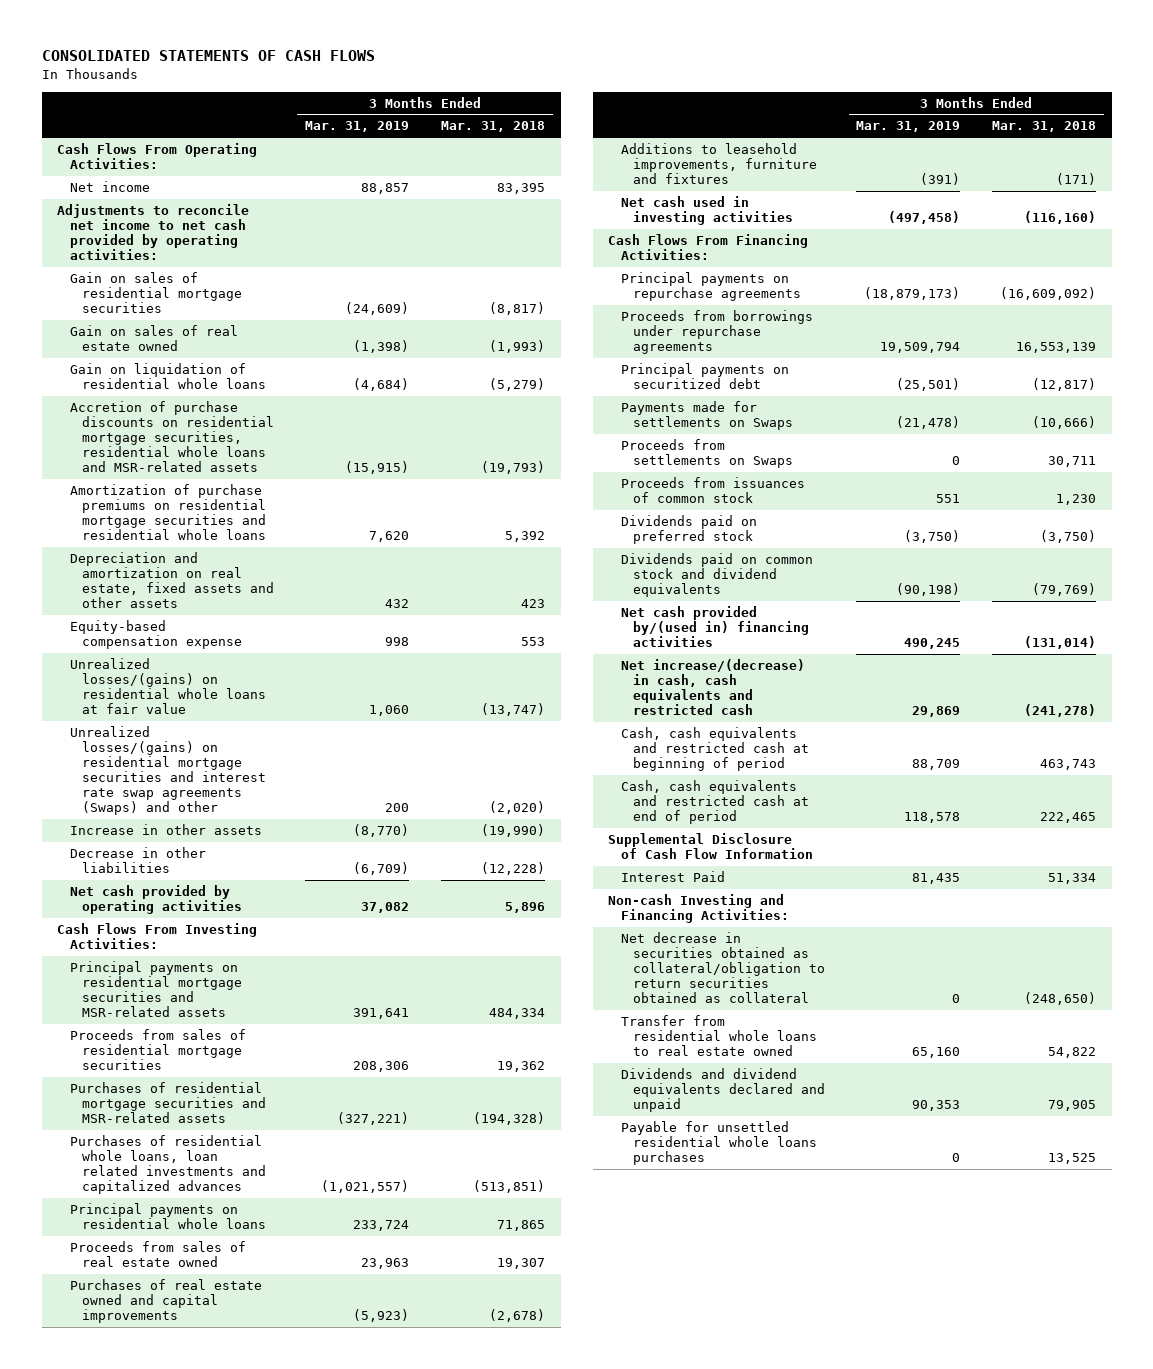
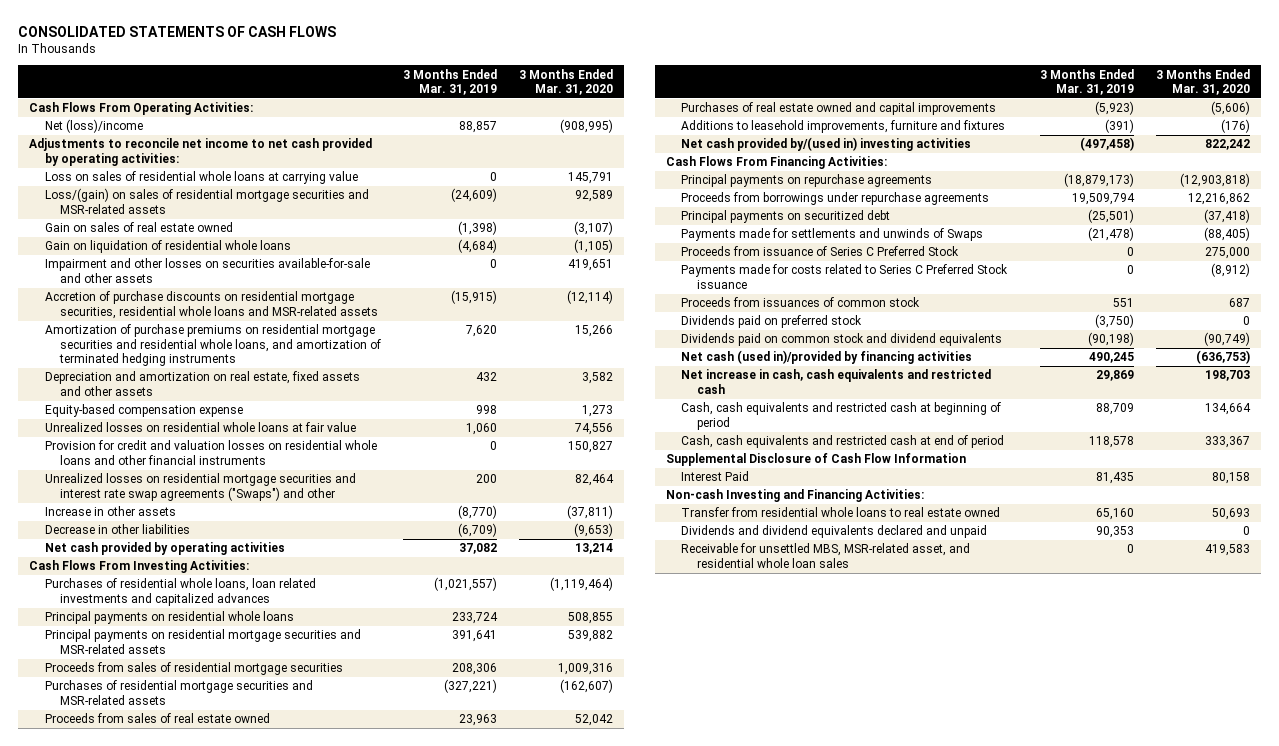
[440,121,545,133] Mar. 31, 2018 -> none
none -> [519,68,614,96] 3 Months Ended Mar. 31, 2020
[69,181,150,193] Net income -> [44,119,143,134] Net (loss)/income
none -> [44,171,358,185] Loss on sales of residential whole loans at carrying value
[69,272,242,314] Gain on sales of residential mortgage securities -> [44,188,369,214] Loss/(gain) on sales of residential mortgage securities and MSR-related assets
none -> [44,258,370,283] Impairment and other losses on securities available-for-sale and other assets
[69,484,266,541] Amortization of purchase premiums on residential mortgage securities and residential whole loans -> [44,324,382,366] Amortization of purchase premiums on residential mortgage securities and residential whole loans, and amortization of terminated hedging instruments
[69,658,266,715] Unrealized losses/(gains) on residential whole loans at fair value -> [44,422,356,433] Unrealized losses on residential whole loans at fair value
none -> [44,440,377,465] Provision for credit and valuation losses on residential whole loans and other financial instruments
[69,726,266,815] Unrealized losses/(gains) on residential mortgage securities and interest rate swap agreements (Swaps) and other -> [44,473,356,501] Unrealized losses on residential mortgage securities and interest rate swap agreements ("Swaps") and other
[69,1135,266,1195] Purchases of residential whole loans, loan related investments and capitalized advances -> [44,578,316,606] Purchases of residential whole loans, loan related investments and capitalized advances
[69,1203,266,1230] Principal payments on residential whole loans -> [44,611,294,625] Principal payments on residential whole loans
[620,196,793,226] Net cash used in investing activities -> [681,137,972,152] Net cash provided by/(used in) investing activities
[620,439,793,469] Proceeds from settlements on Swaps -> none
[620,401,793,431] Payments made for settlements on Swaps -> [681,228,984,242] Payments made for settlements and unwinds of Swaps
none -> [681,246,960,257] Proceeds from issuance of Series C Preferred Stock
none -> [681,264,1009,289] Payments made for costs related to Series C Preferred Stock issuance
[620,606,809,648] Net cash provided by/(used in) financing activities -> [681,350,973,365] Net cash (used in)/provided by financing activities
[620,659,805,716] Net increase/(decrease) in cash, cash equivalents and restricted cash -> [681,369,992,394] Net increase in cash, cash equivalents and restricted cash
[620,932,825,1003] Net decrease in securities obtained as collateral/obligation to return securities obtained as collateral -> none
[620,1121,817,1166] Payable for unsettled residential whole loans purchases -> [681,543,971,568] Receivable for unsettled MBS, MSR-related asset, and residential whole loan sales

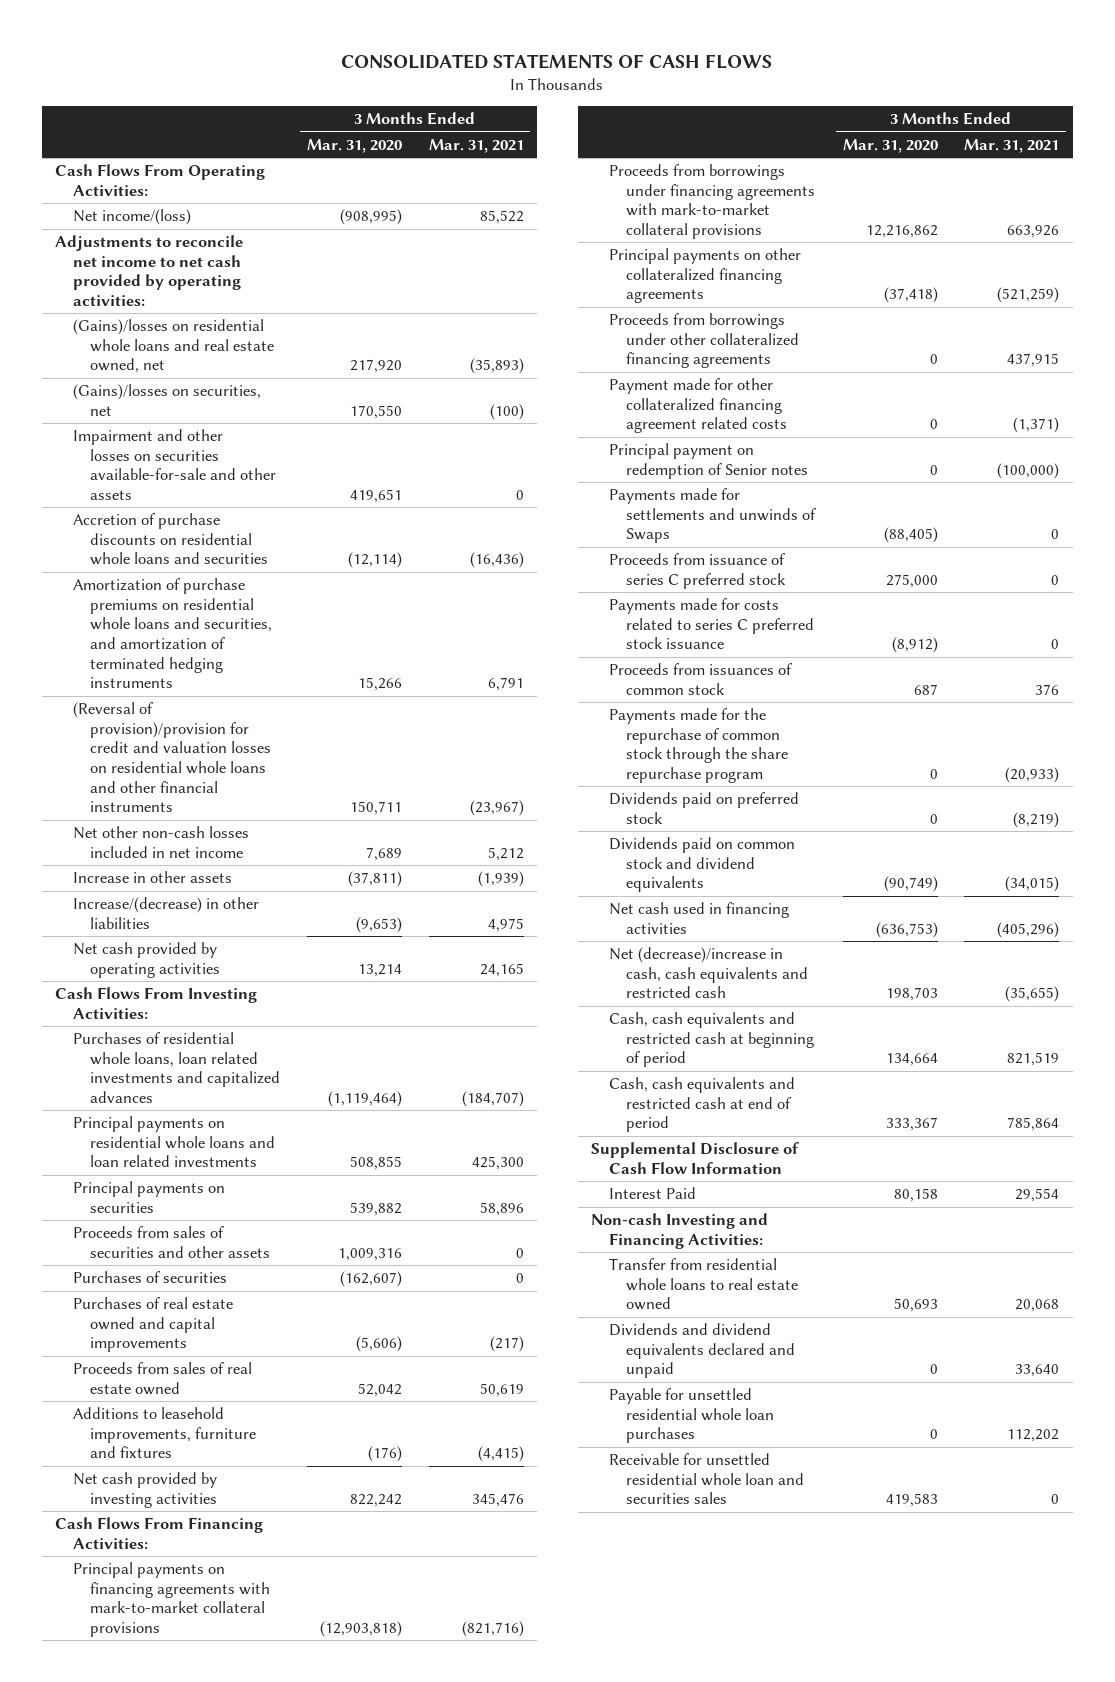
[403,68,498,96] 3 Months Ended Mar. 31, 2019 -> none
none -> [428,138,524,153] Mar. 31, 2021
[44,119,143,134] Net (loss)/income -> [72,209,191,226] Net income/(loss)
[44,171,358,185] Loss on sales of residential whole loans at carrying value -> none
[44,222,233,233] Gain on sales of real estate owned -> none
[44,240,291,254] Gain on liquidation of residential whole loans -> none
none -> [72,319,275,374] (Gains)/losses on residential whole loans and real estate owned, net
[44,188,369,214] Loss/(gain) on sales of residential mortgage securities and MSR-related assets -> [72,384,261,416] (Gains)/losses on securities, net
[575,190,614,203] 92,589 -> [349,404,402,419] 170,550
[44,371,360,396] Depreciation and amortization on real estate, fixed assets and other assets -> none
[44,404,243,418] Equity-based compensation expense -> none
[44,422,356,433] Unrealized losses on residential whole loans at fair value -> none
[44,473,356,501] Unrealized losses on residential mortgage securities and interest rate swap agreements ("Swaps") and other -> none
[44,291,379,319] Accretion of purchase discounts on residential mortgage securities, residential whole loans and MSR-related assets -> [72,513,269,566] Accretion of purchase discounts on residential whole loans and securities
[44,324,382,366] Amortization of purchase premiums on residential mortgage securities and residential whole loans, and amortization of terminated hedging instruments -> [72,578,273,689] Amortization of purchase premiums on residential whole loans and securities, and amortization of terminated hedging instruments
[44,440,377,465] Provision for credit and valuation losses on residential whole loans and other financial instruments -> [72,702,272,813] (Reversal of provision)/provision for credit and valuation losses on residential whole loans and other financial instruments
[568,441,614,454] 150,827 -> [349,801,402,816] 150,711
none -> [72,826,249,858] Net other non-cash losses included in net income
[44,524,190,535] Decrease in other liabilities -> [72,897,259,929] Increase/(decrease) in other liabilities
[44,611,294,625] Principal payments on residential whole loans -> [72,1116,276,1168] Principal payments on residential whole loans and loan related investments
[44,629,361,654] Principal payments on residential mortgage securities and MSR-related assets -> [72,1181,225,1213] Principal payments on securities
[44,662,343,676] Proceeds from sales of residential mortgage securities -> [72,1226,271,1258] Proceeds from sales of securities and other assets
[44,680,313,705] Purchases of residential mortgage securities and MSR-related assets -> [72,1271,227,1284] Purchases of securities
[44,713,270,724] Proceeds from sales of real estate owned -> [72,1362,252,1395] Proceeds from sales of real estate owned
[681,137,972,152] Net cash provided by/(used in) investing activities -> [72,1472,218,1508] Net cash provided by investing activities
[681,174,933,188] Principal payments on repurchase agreements -> [72,1562,271,1638] Principal payments on financing agreements with mark-to-market collateral provisions
[681,192,990,206] Proceeds from borrowings under repurchase agreements -> [608,164,816,240] Proceeds from borrowings under financing agreements with mark-to-market collateral provisions
[681,210,891,224] Principal payments on securitized debt -> [608,248,801,304] Principal payments on other collateralized financing agreements
none -> [608,313,800,369] Proceeds from borrowings under other collateralized financing agreements
none -> [608,378,788,434] Payment made for other collateralized financing agreement related costs
none -> [608,443,809,479] Principal payment on redemption of Senior notes
[681,246,960,257] Proceeds from issuance of Series C Preferred Stock -> [608,553,787,589] Proceeds from issuance of series C preferred stock
[681,264,1009,289] Payments made for costs related to Series C Preferred Stock issuance -> [608,598,815,650] Payments made for costs related to series C preferred stock issuance
none -> [608,708,789,784] Payments made for the repurchase of common stock through the share repurchase program
[681,350,973,365] Net cash (used in)/provided by financing activities -> [608,902,789,934] Net cash used in financing activities
[681,369,992,394] Net increase in cash, cash equivalents and restricted cash -> [608,947,809,999] Net (decrease)/increase in cash, cash equivalents and restricted cash
[681,543,971,568] Receivable for unsettled MBS, MSR-related asset, and residential whole loan sales -> [608,1388,775,1444] Payable for unsettled residential whole loan purchases
[1204,544,1250,557] 419,583 -> [929,1429,938,1440] 0
none -> [608,1453,805,1505] Receivable for unsettled residential whole loan and securities sales

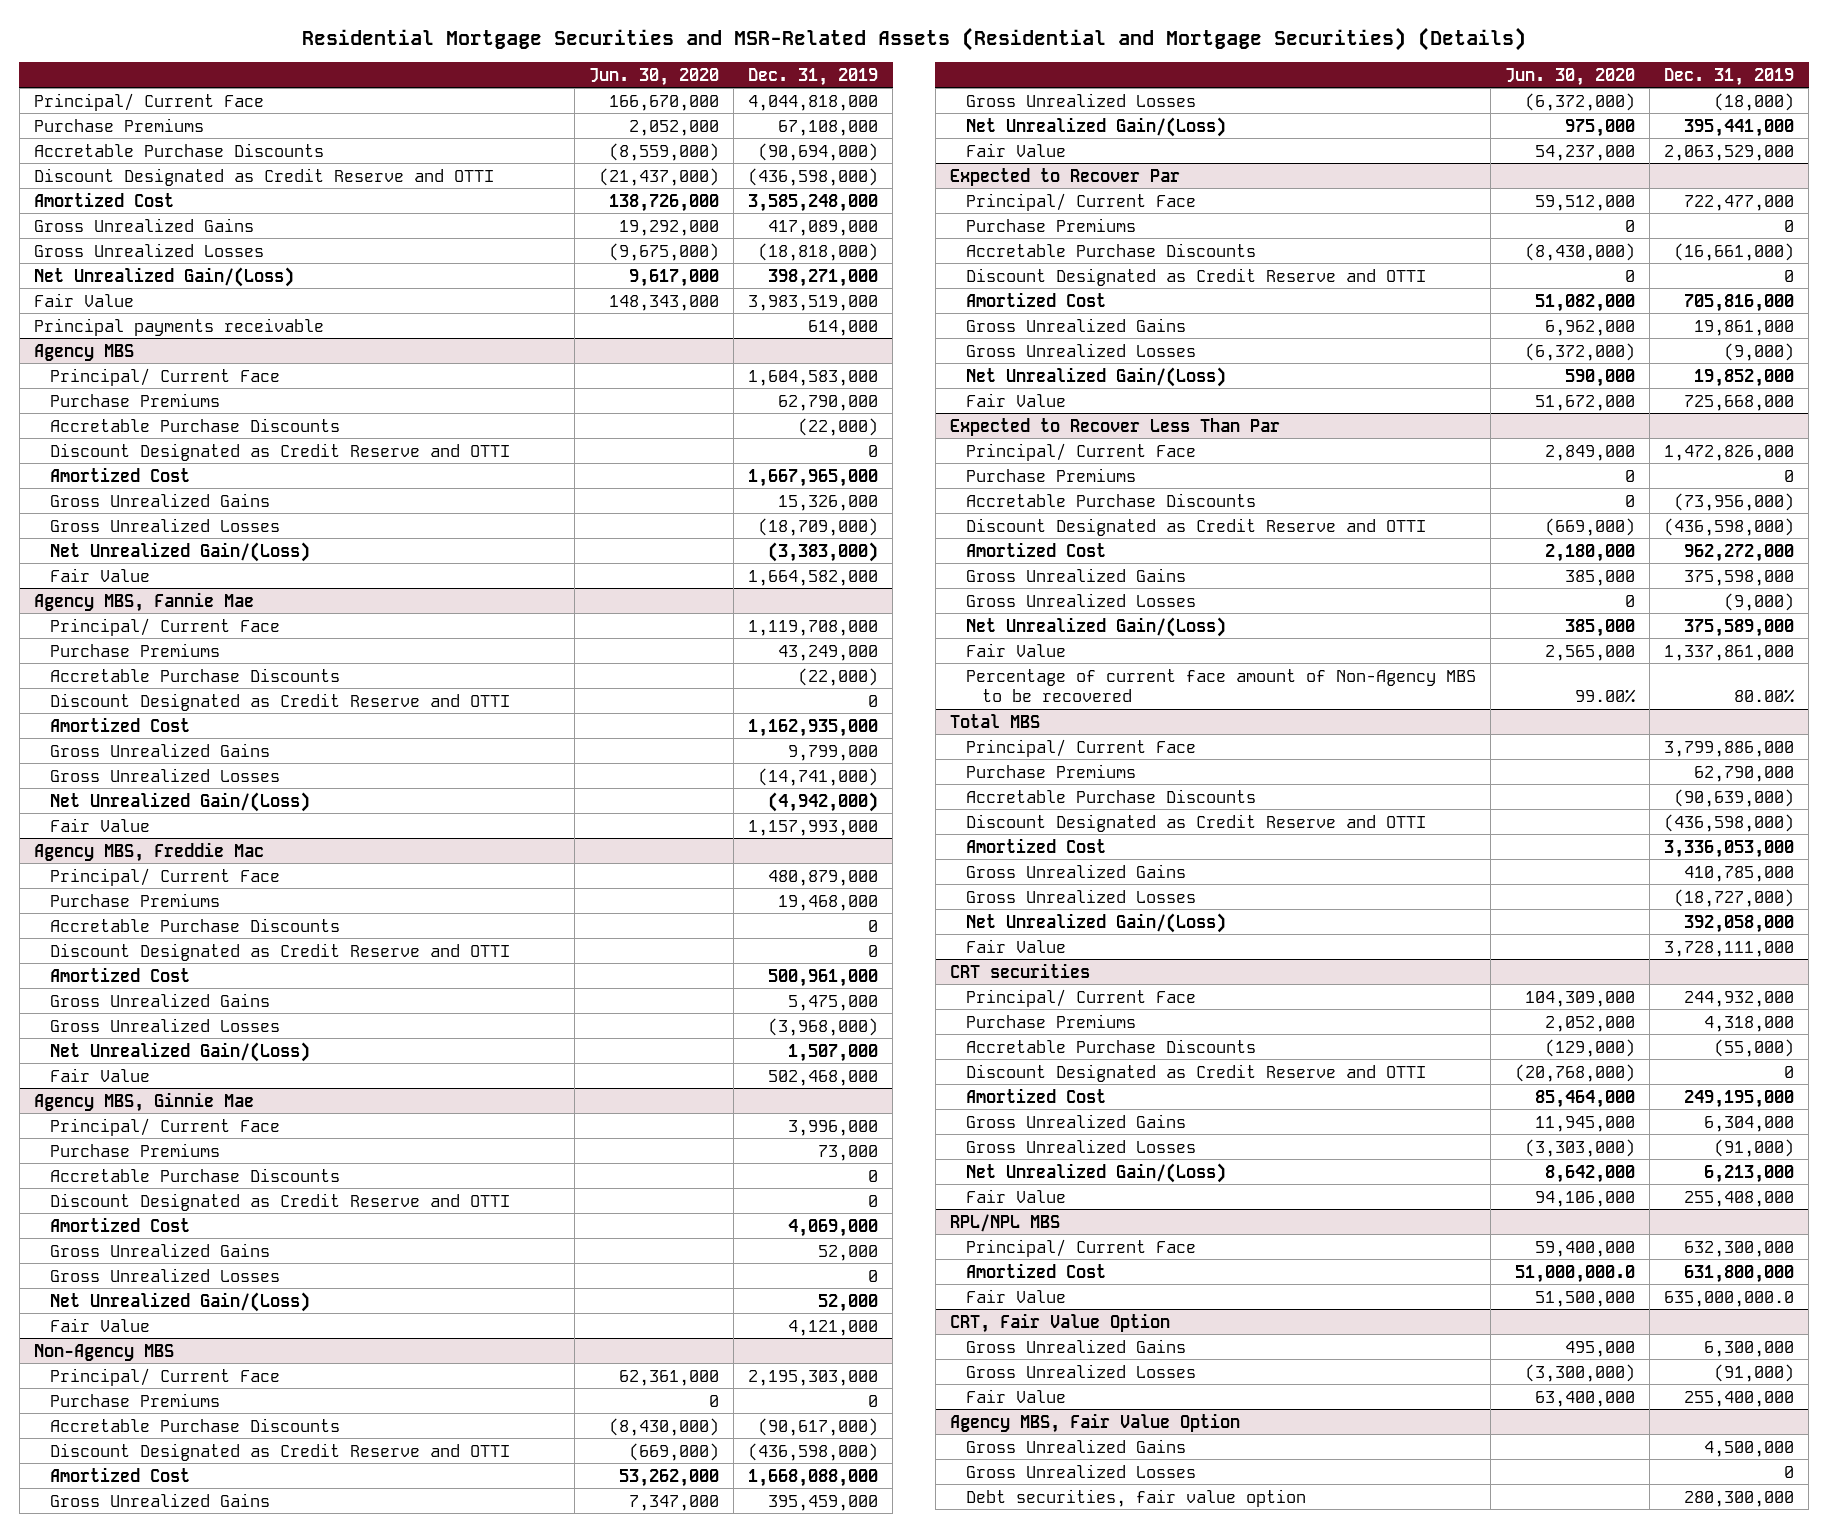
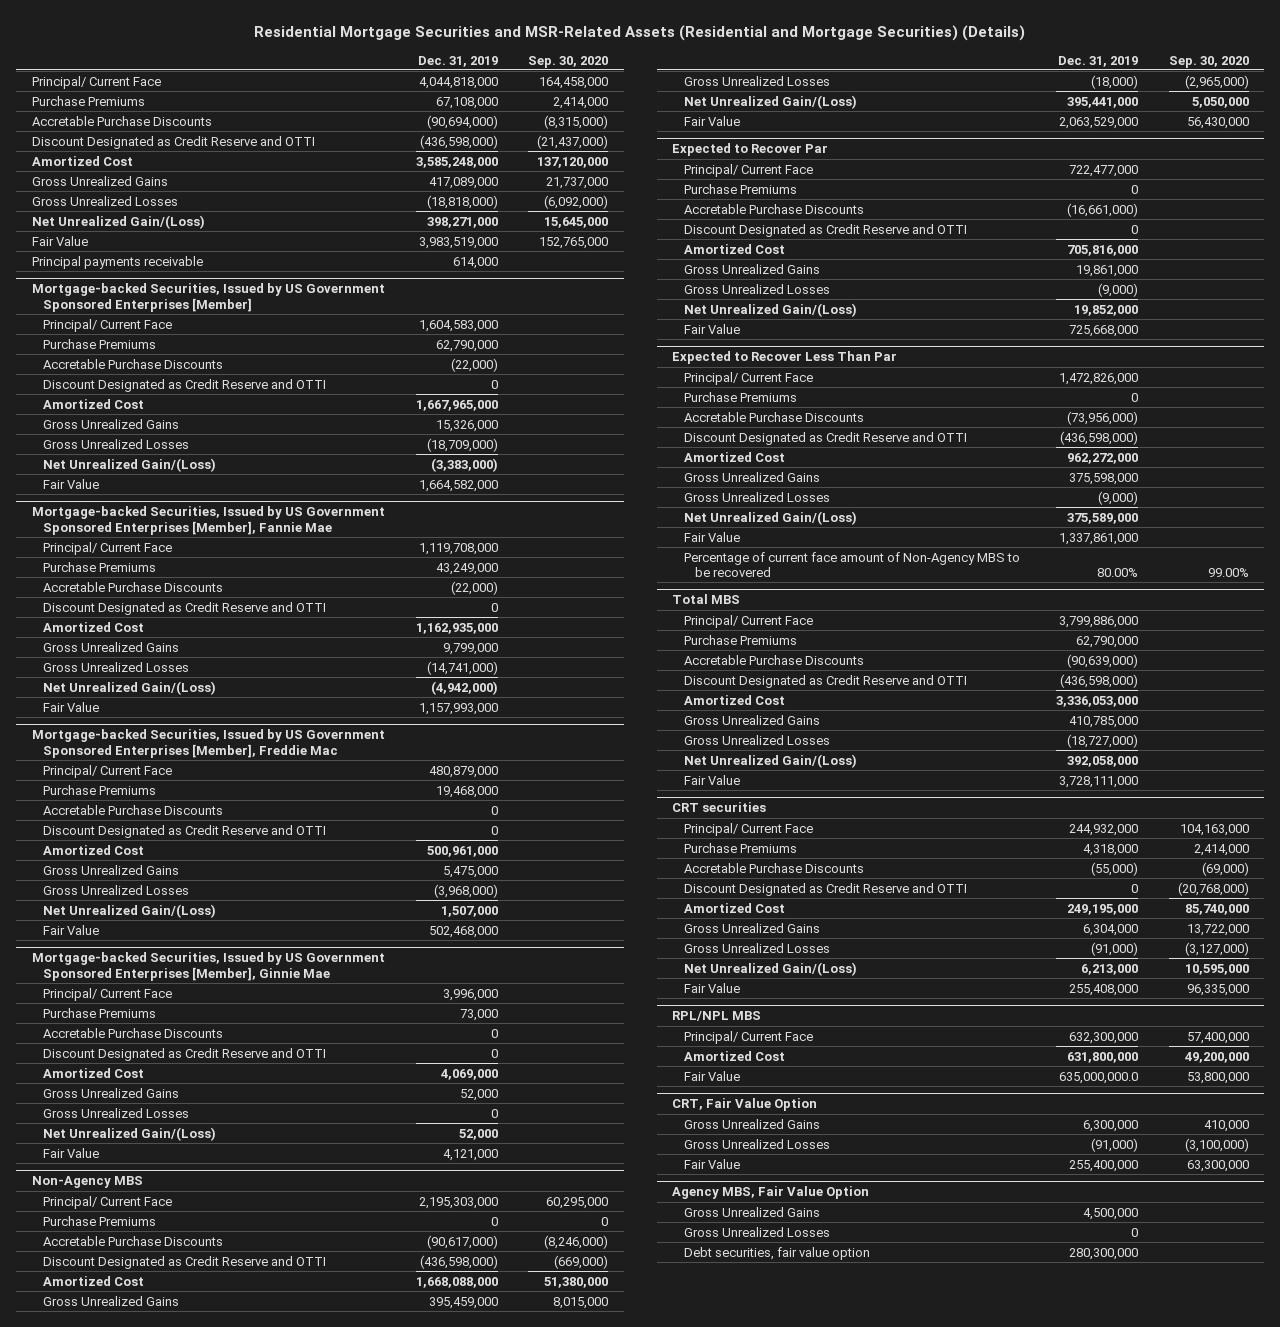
[588,67,719,86] Jun. 30, 2020 -> none
none -> [528,55,609,68] Sep. 30, 2020
[33,343,134,361] Agency MBS -> [31,283,385,312] Mortgage-backed Securities, Issued by US Government Sponsored Enterprises [Member]
[33,591,254,612] Agency MBS, Fannie Mae -> none
none -> [31,506,385,535] Mortgage-backed Securities, Issued by US Government Sponsored Enterprises [Member], Fannie Mae
[33,841,264,862] Agency MBS, Freddie Mac -> none
none -> [31,729,385,758] Mortgage-backed Securities, Issued by US Government Sponsored Enterprises [Member], Freddie Mac
[33,1091,254,1112] Agency MBS, Ginnie Mae -> none
none -> [31,952,385,981] Mortgage-backed Securities, Issued by US Government Sponsored Enterprises [Member], Ginnie Mae

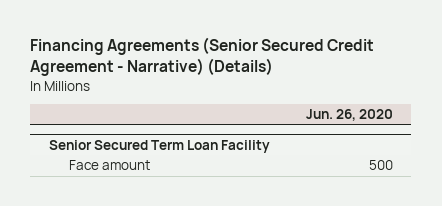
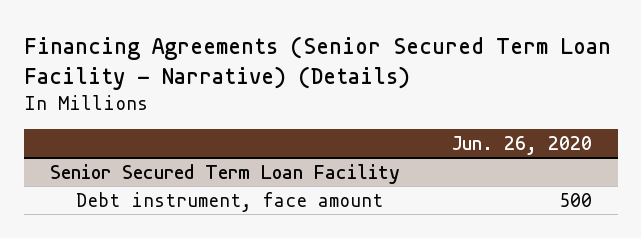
[30,37,375,77] Financing Agreements (Senior Secured Credit Agreement - Narrative) (Details) -> [23,35,611,90] Financing Agreements (Senior Secured Term Loan Facility - Narrative) (Details)
[68,160,150,171] Face amount -> [76,191,384,212] Debt instrument, face amount

